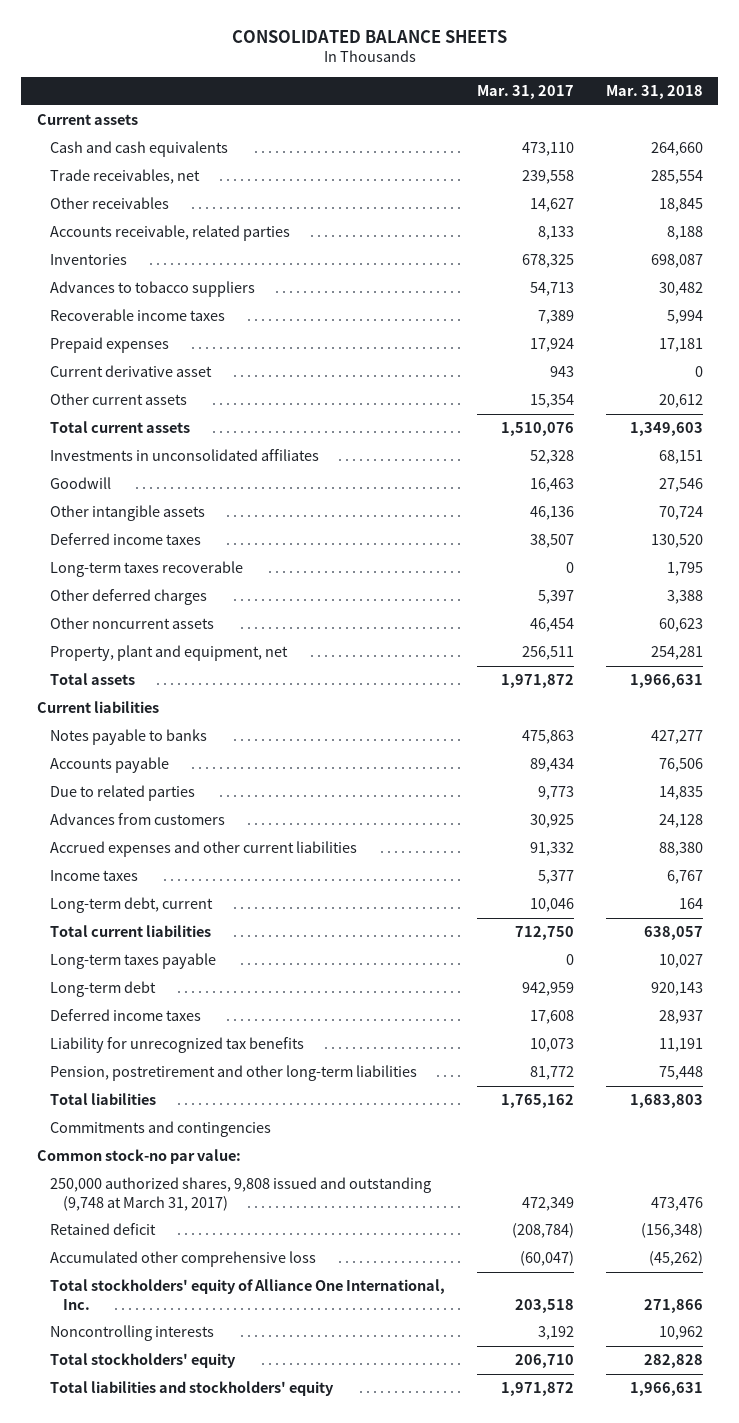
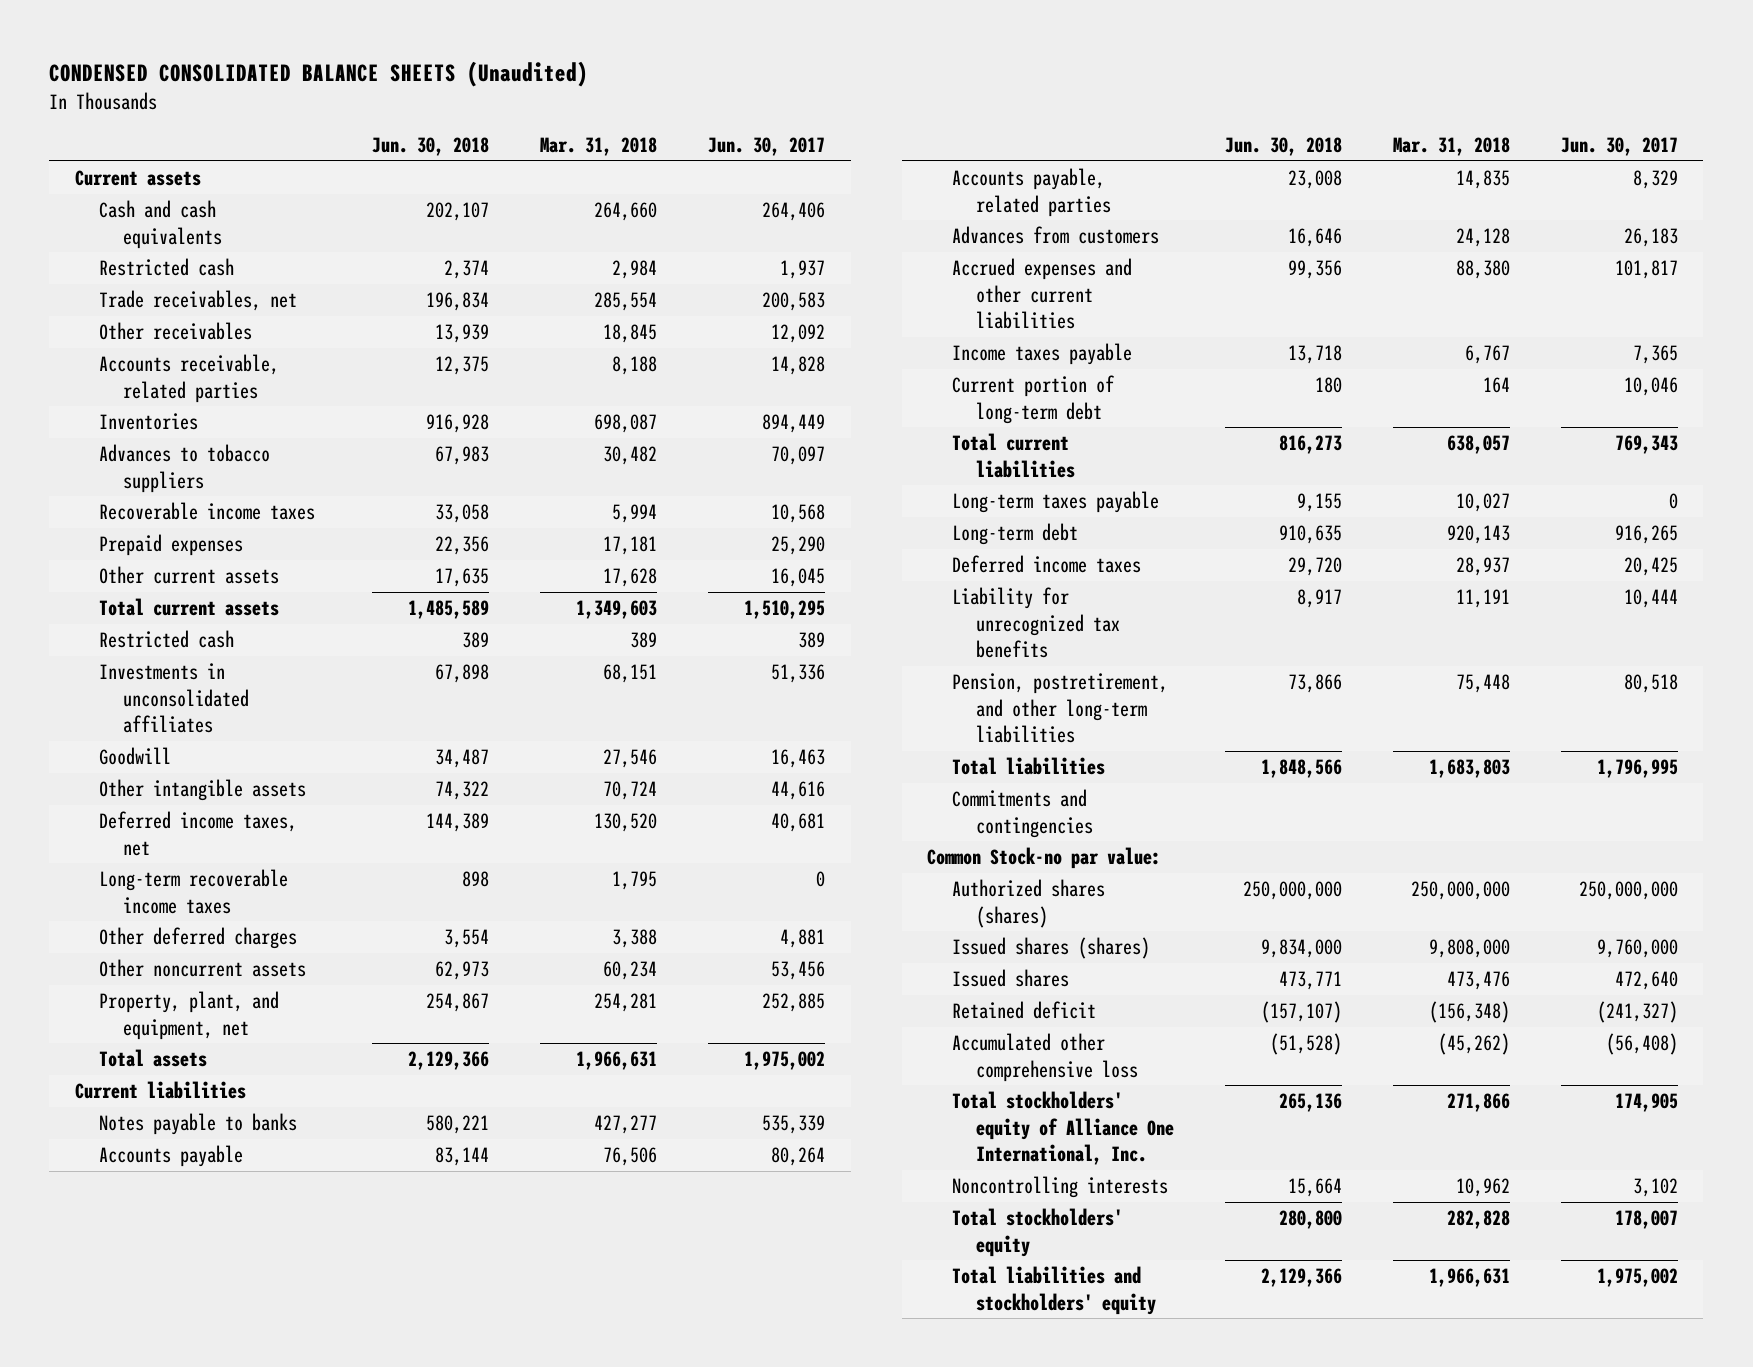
[231,30,507,44] CONSOLIDATED BALANCE SHEETS -> [49,61,589,88] CONDENSED CONSOLIDATED BALANCE SHEETS (Unaudited)
[476,85,574,100] Mar. 31, 2017 -> none
none -> [372,137,490,157] Jun. 30, 2018
none -> [708,137,826,157] Jun. 30, 2017
none -> [99,258,235,277] Restricted cash
[49,365,212,378] Current derivative asset -> none
[658,394,703,409] 20,612 -> [603,568,658,588] 17,628
none -> [99,630,235,649] Restricted cash
[49,533,201,546] Deferred income taxes -> [99,811,298,856] Deferred income taxes, net
[49,561,243,578] Long-term taxes recoverable -> [99,869,289,914] Long-term recoverable income taxes
[658,618,703,633] 60,623 -> [603,961,658,981] 60,234
[49,645,288,662] Property, plant and equipment, net -> [99,991,280,1040] Property, plant, and equipment, net
[49,785,195,802] Due to related parties -> [951,168,1111,217] Accounts payable, related parties
[49,870,138,882] Income taxes -> [951,343,1132,366] Income taxes payable
[49,897,213,914] Long-term debt, current -> [951,375,1115,424] Current portion of long-term debt
[49,1065,417,1082] Pension, postretirement and other long-term liabilities -> [951,673,1168,743] Pension, postretirement, and other long-term liabilities
[36,1149,241,1165] Common stock-no par value: -> [927,847,1162,870] Common Stock-no par value:
none -> [951,879,1105,928] Authorized shares (shares)
none -> [951,937,1150,960] Issued shares (shares)
[49,1177,431,1211] 250,000 authorized shares, 9,808 issued and outstanding (9,748 at March 31, 2017) -> [951,969,1069,988] Issued shares

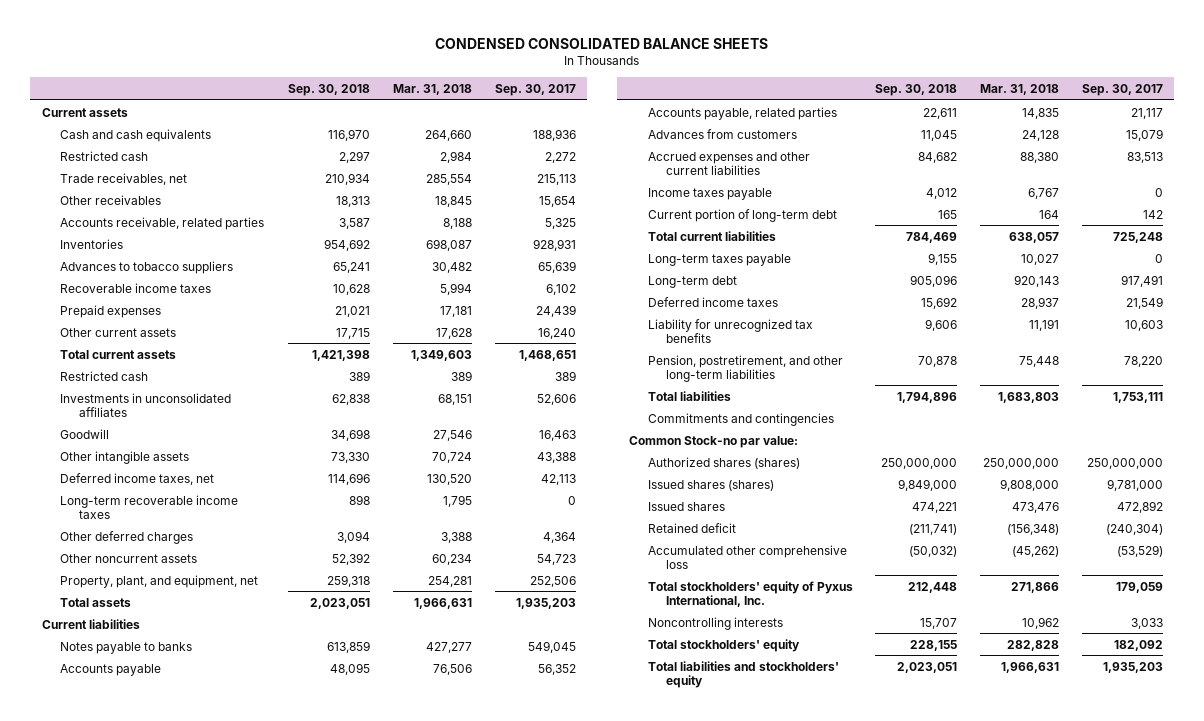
[49,61,589,88] CONDENSED CONSOLIDATED BALANCE SHEETS (Unaudited) -> [435,37,769,49] CONDENSED CONSOLIDATED BALANCE SHEETS
[372,137,490,157] Jun. 30, 2018 -> none
[708,137,826,157] Jun. 30, 2017 -> none
none -> [288,83,371,96] Sep. 30, 2018
none -> [494,83,576,96] Sep. 30, 2017
[951,1091,1174,1165] Total stockholders' equity of Alliance One International, Inc. -> [647,580,853,607] Total stockholders' equity of Pyxus International, Inc.

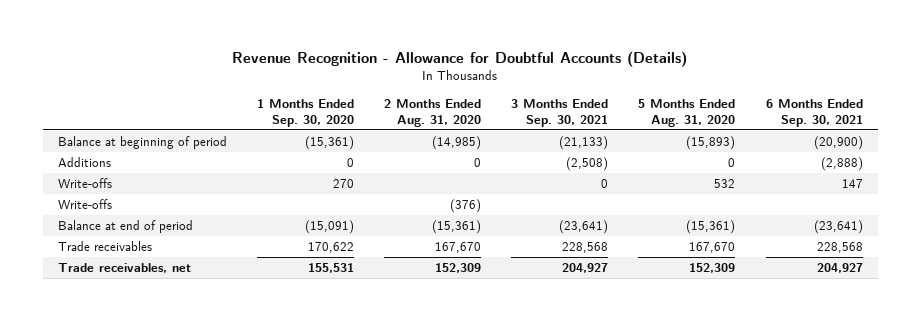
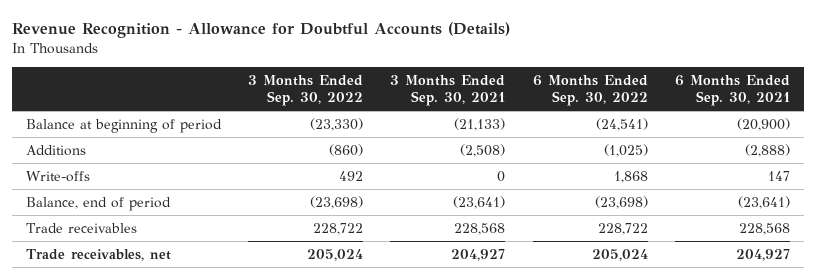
[257,99,355,127] 1 Months Ended Sep. 30, 2020 -> none
[384,99,482,127] 2 Months Ended Aug. 31, 2020 -> none
[638,99,736,127] 5 Months Ended Aug. 31, 2020 -> none
none -> [248,74,364,107] 3 Months Ended Sep. 30, 2022
none -> [532,74,648,107] 6 Months Ended Sep. 30, 2022
[58,199,113,210] Write-offs -> none
[58,220,194,234] Balance at end of period -> [25,196,171,211] Balance, end of period

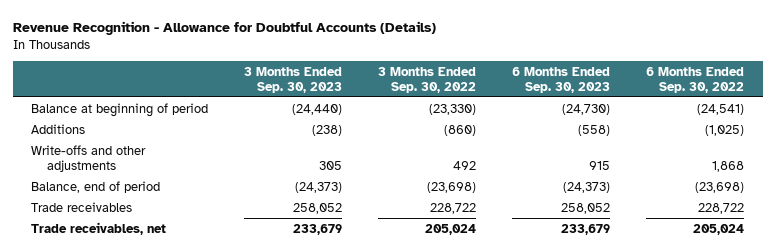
[390,74,506,107] 3 Months Ended Sep. 30, 2021 -> none
[675,74,791,107] 6 Months Ended Sep. 30, 2021 -> none
none -> [244,66,343,93] 3 Months Ended Sep. 30, 2023
none -> [512,66,611,93] 6 Months Ended Sep. 30, 2023
[25,170,90,182] Write-offs -> [30,144,146,172] Write-offs and other adjustments

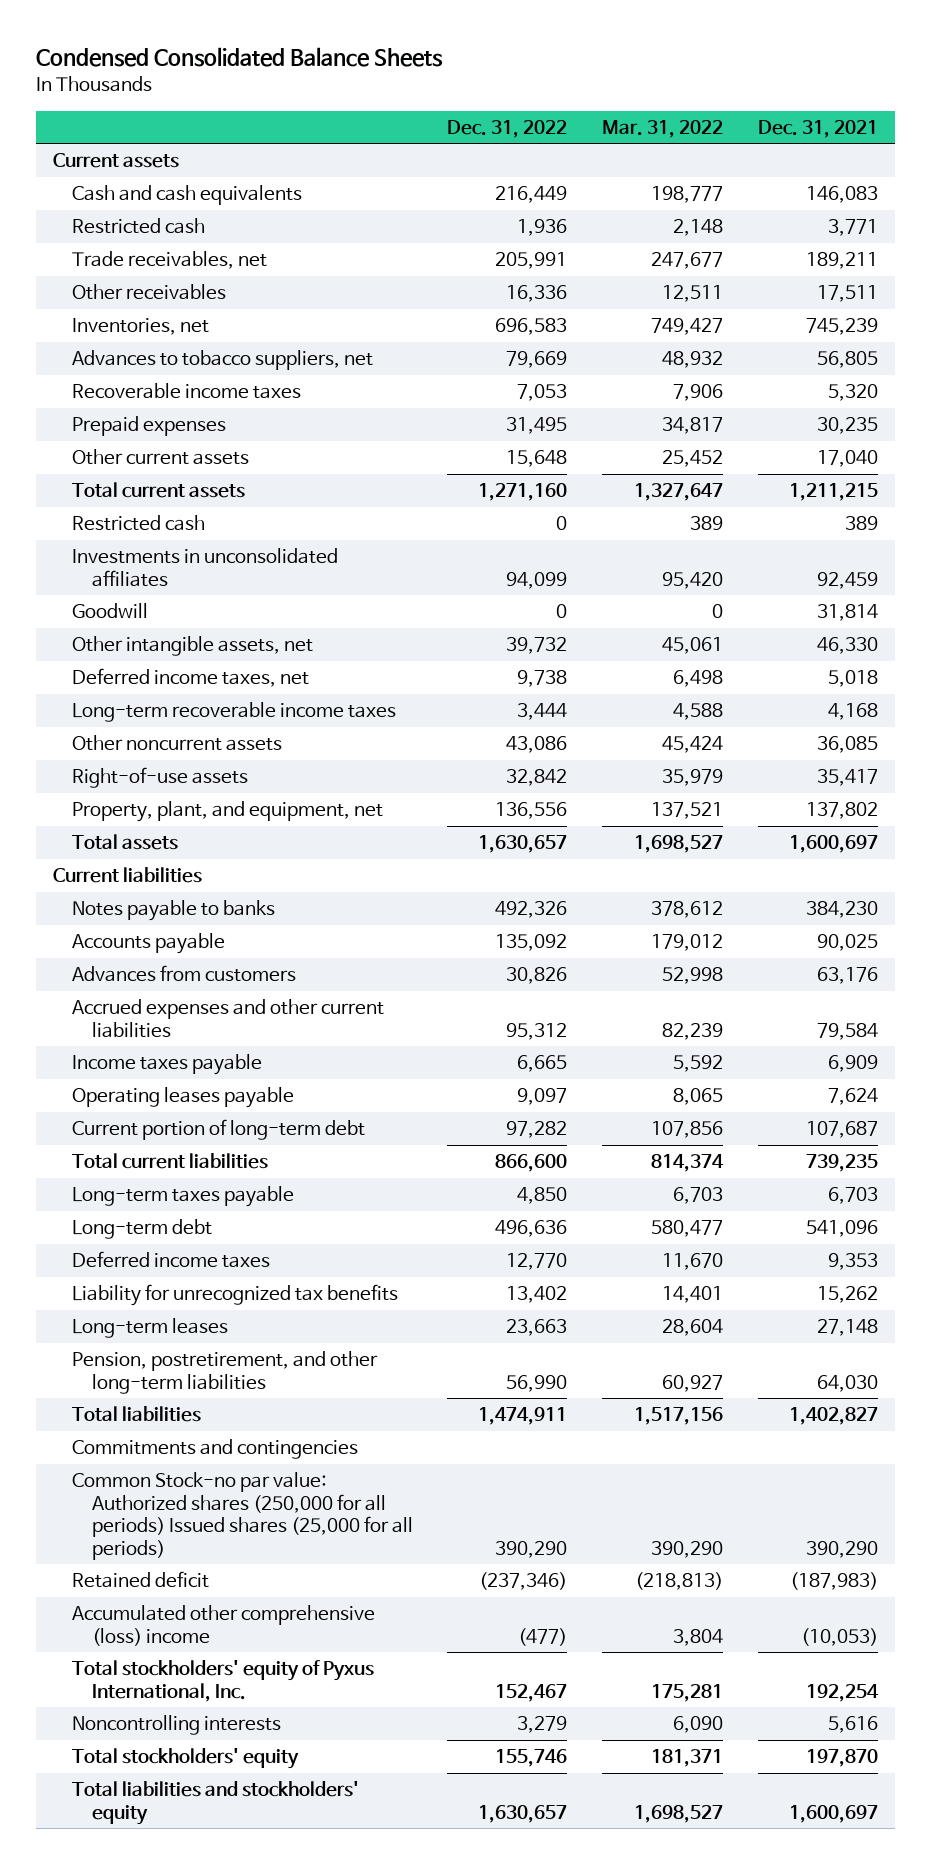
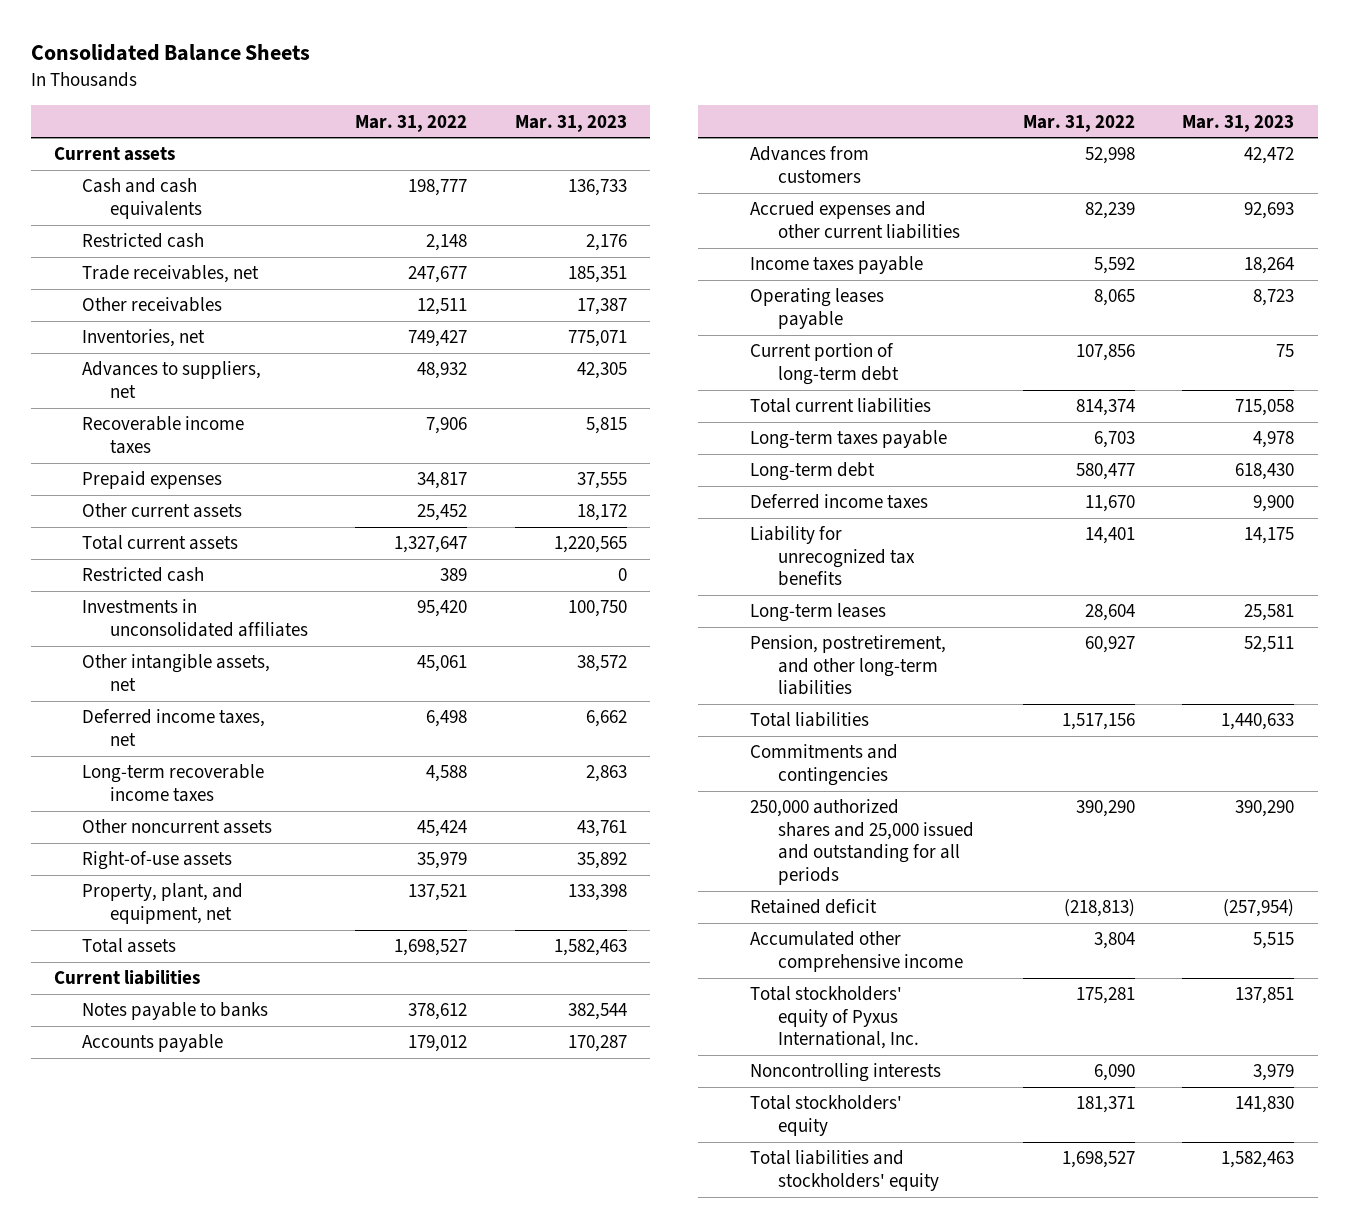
[35,47,443,68] Condensed Consolidated Balance Sheets -> [30,44,310,62] Consolidated Balance Sheets
[447,119,568,138] Dec. 31, 2022 -> none
[757,119,878,138] Dec. 31, 2021 -> none
none -> [514,114,627,132] Mar. 31, 2023
[72,350,374,371] Advances to tobacco suppliers, net -> [82,361,262,398] Advances to suppliers, net
[72,603,149,619] Goodwill -> none
[72,1472,413,1560] Common Stock-no par value: Authorized shares (250,000 for all periods) Issued shares (25,000 for all periods) -> [749,799,974,885] 250,000 authorized shares and 25,000 issued and outstanding for all periods
[72,1605,376,1646] Accumulated other comprehensive (loss) income -> [749,931,963,972] Accumulated other comprehensive income

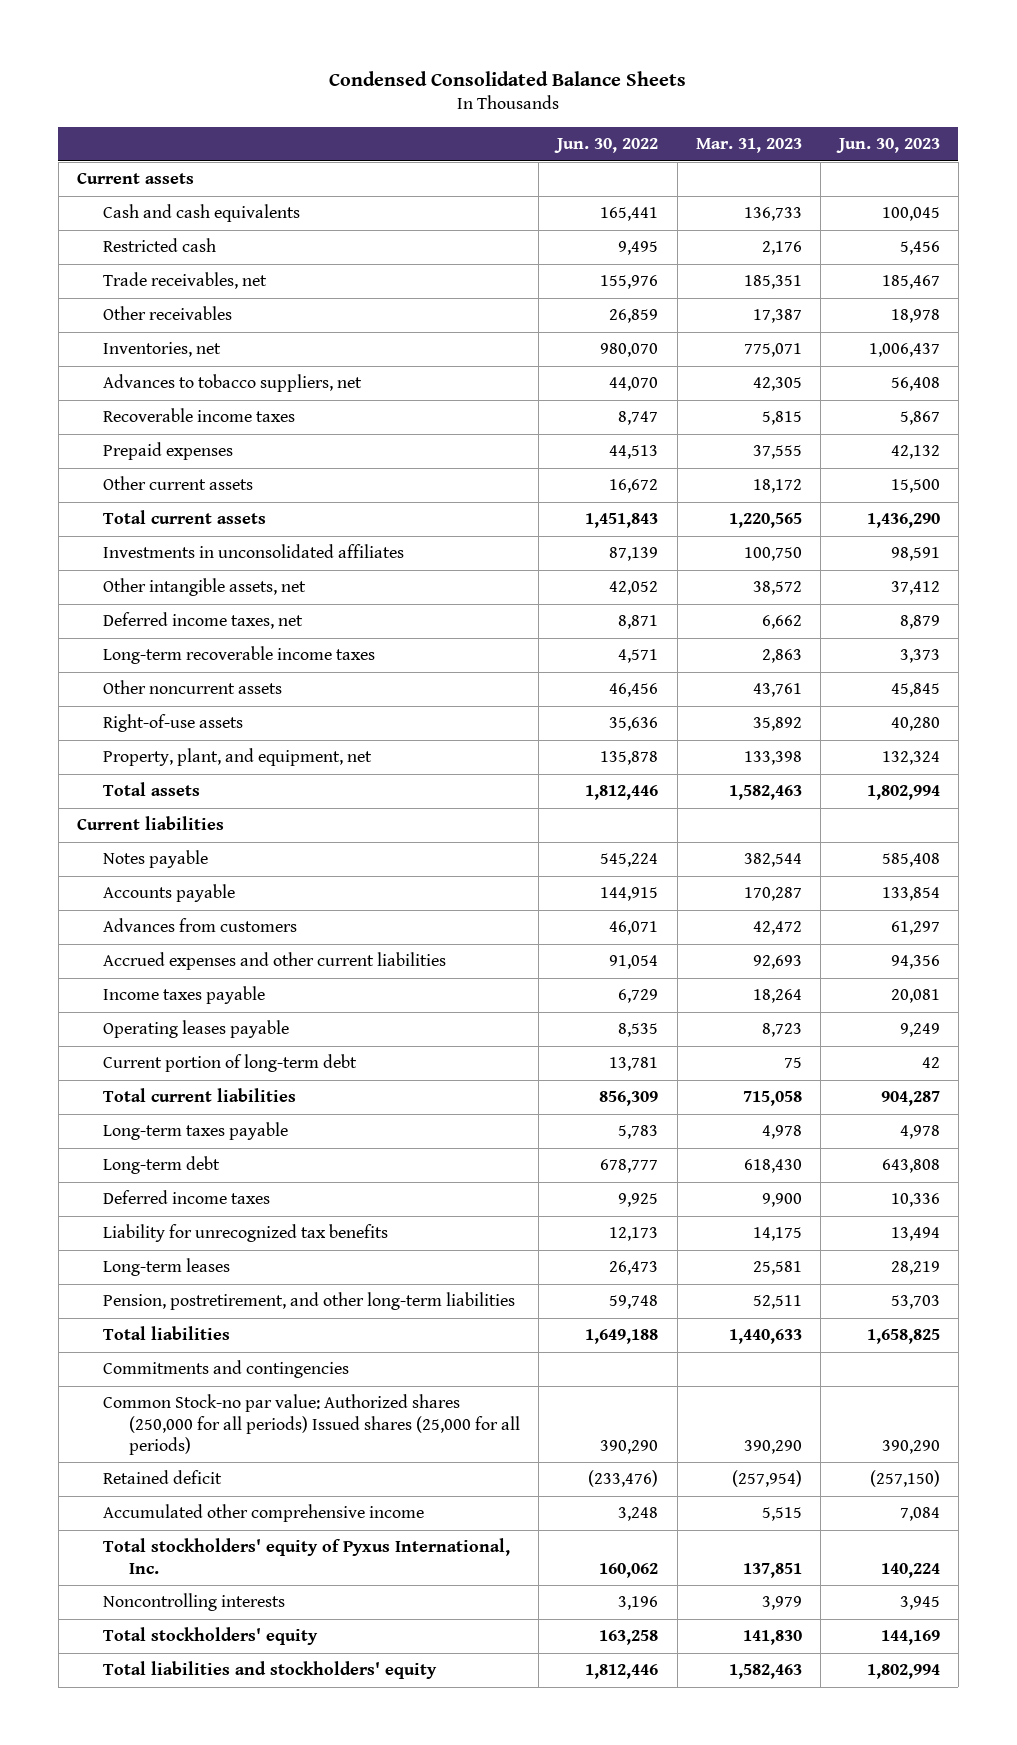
[30,44,310,62] Consolidated Balance Sheets -> [329,70,687,86] Condensed Consolidated Balance Sheets
[355,114,468,132] Mar. 31, 2022 -> none
none -> [554,138,659,154] Jun. 30, 2022
none -> [835,138,940,154] Jun. 30, 2023
[82,361,262,398] Advances to suppliers, net -> [103,374,363,393] Advances to tobacco suppliers, net
[82,567,205,583] Restricted cash -> none
[82,1002,269,1021] Notes payable to banks -> [103,850,209,869] Notes payable
[749,799,974,885] 250,000 authorized shares and 25,000 issued and outstanding for all periods -> [103,1394,521,1456] Common Stock-no par value: Authorized shares (250,000 for all periods) Issued shares (25,000 for all periods)

